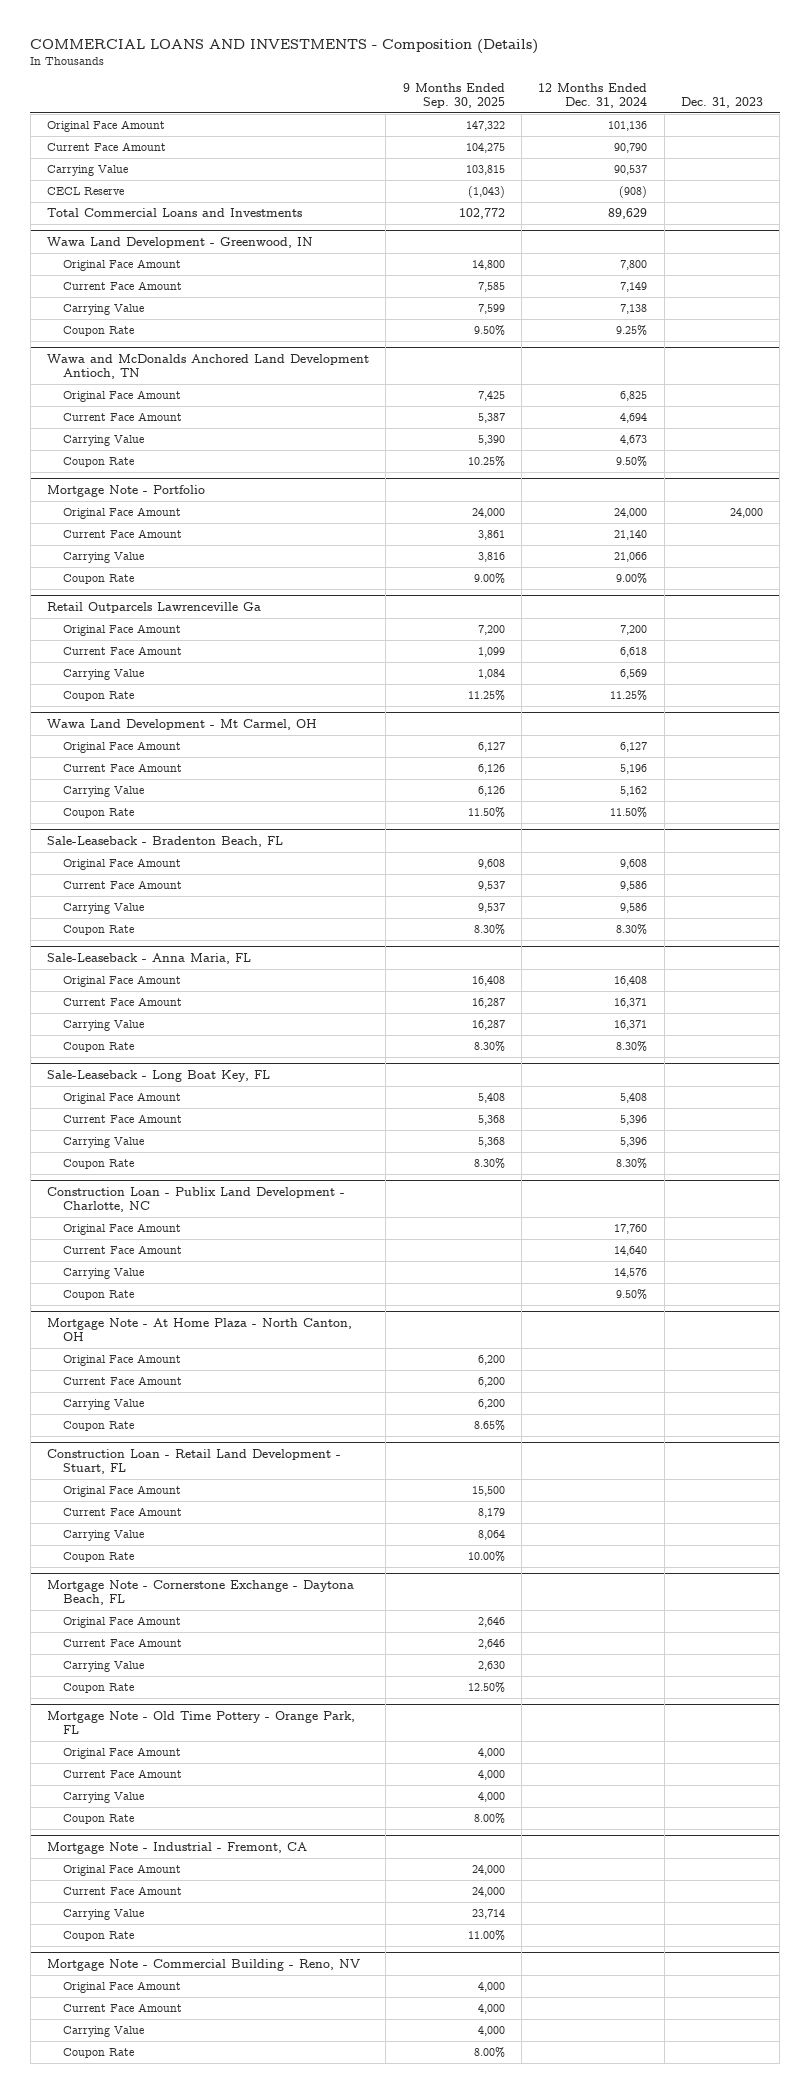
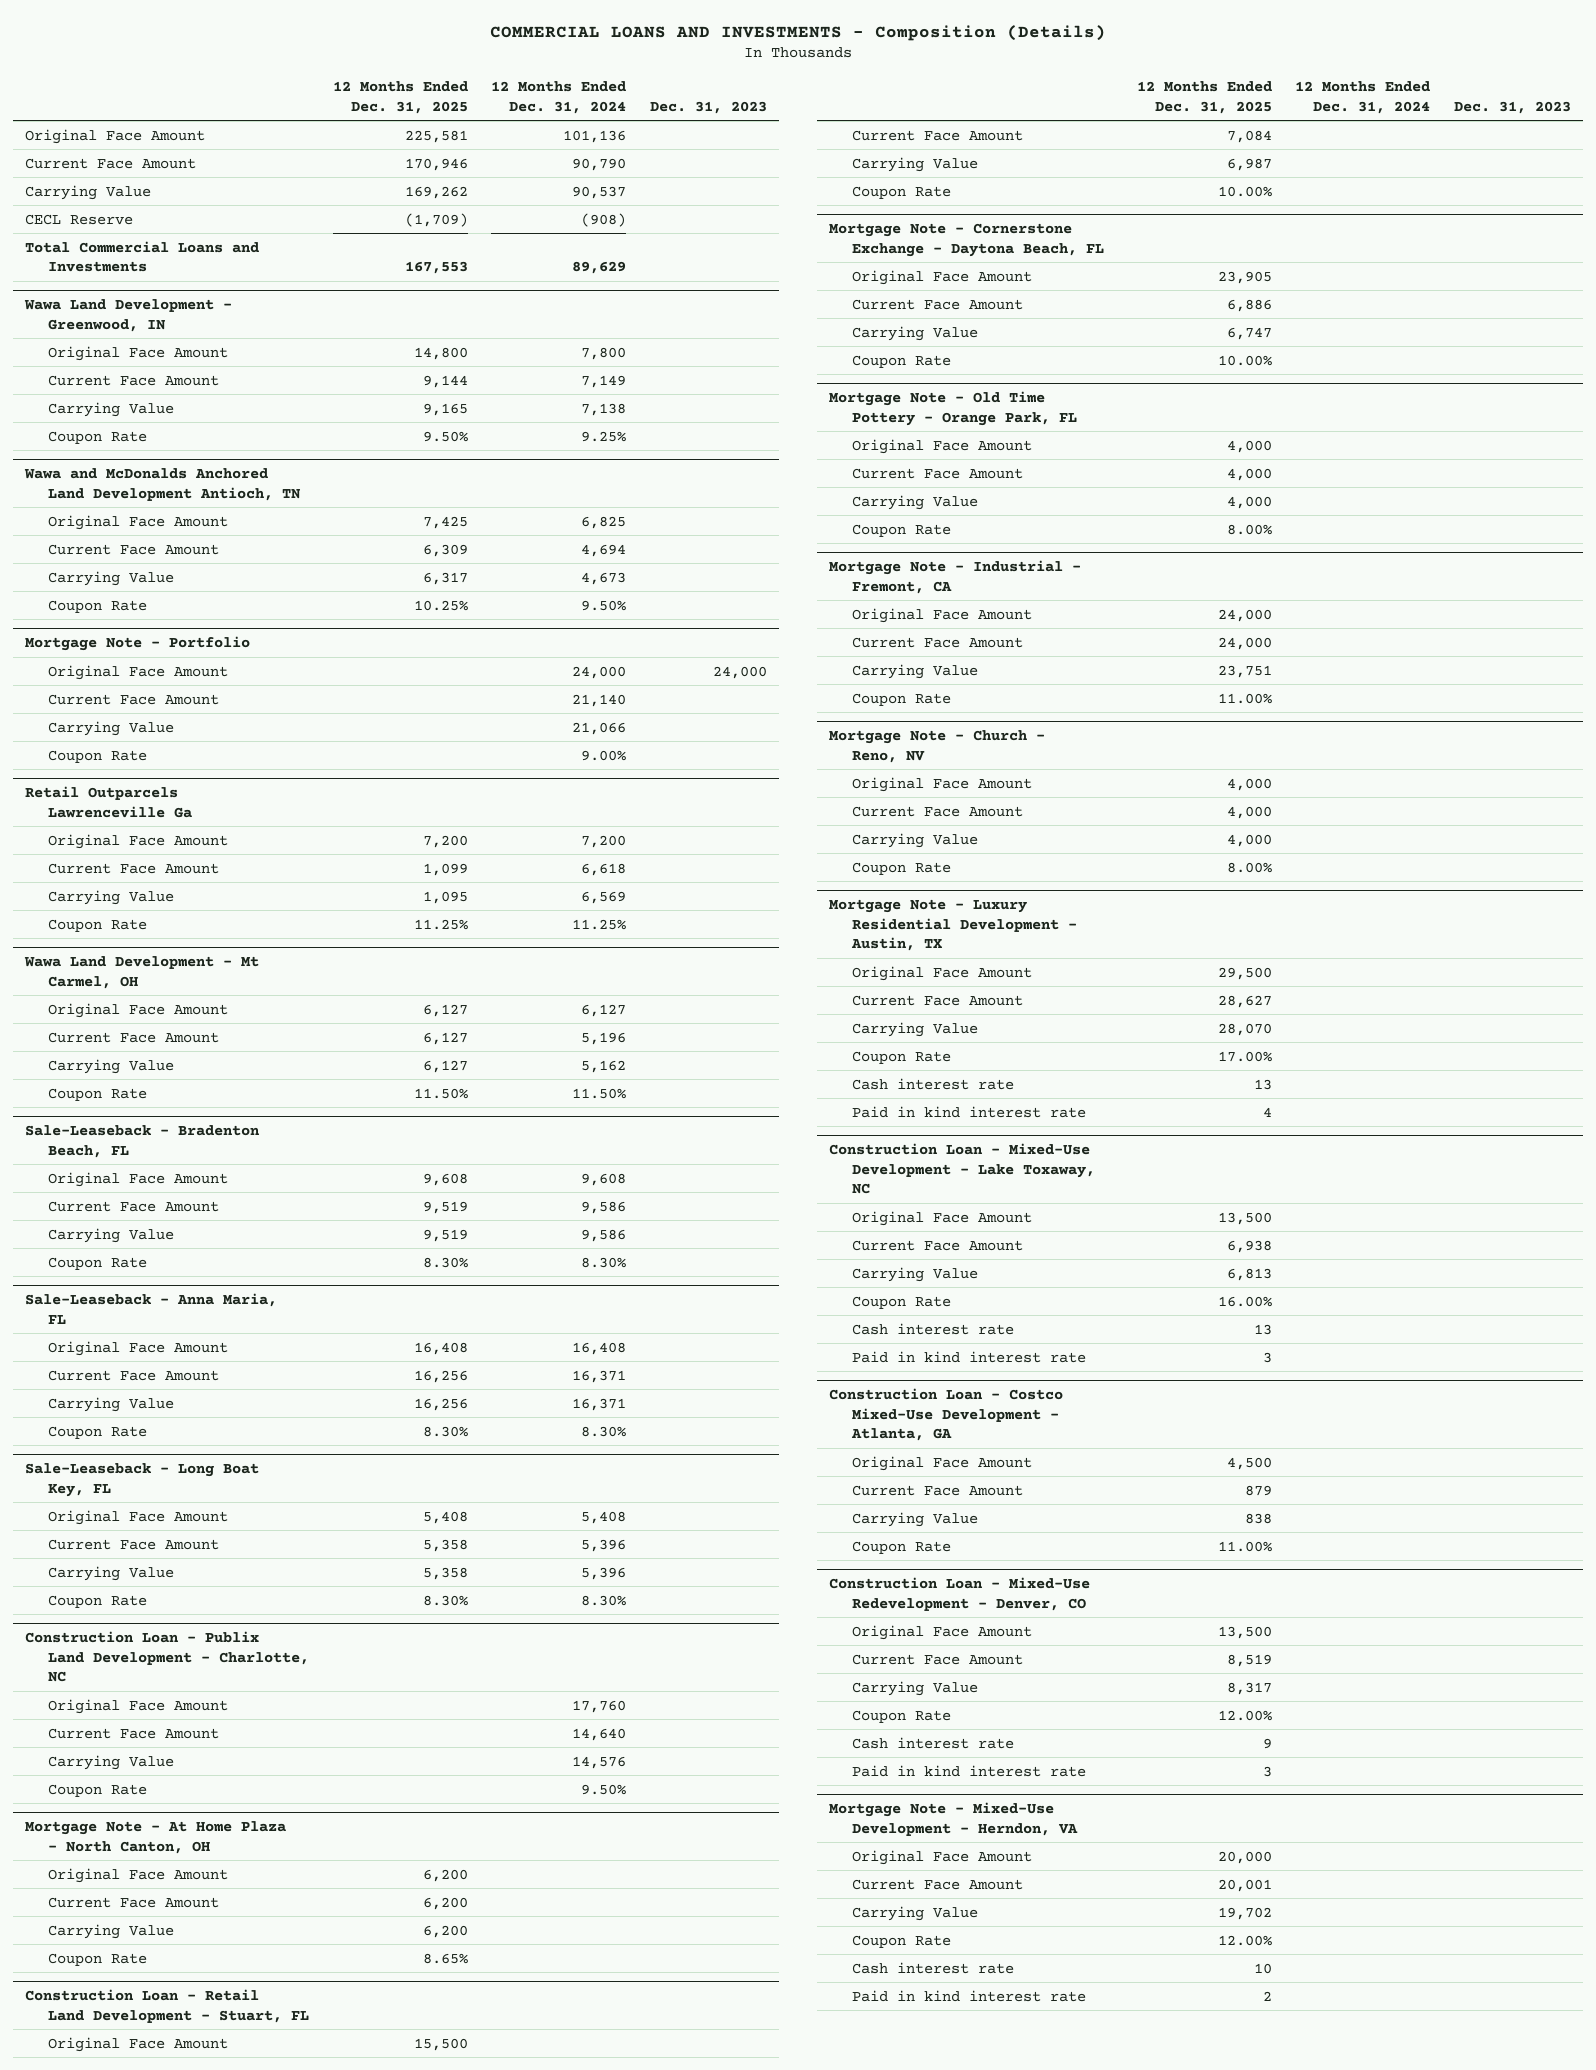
[402,82,505,108] 9 Months Ended Sep. 30, 2025 -> none
none -> [332,81,468,114] 12 Months Ended Dec. 31, 2025
[46,1959,360,1972] Mortgage Note - Commercial Building - Reno, NV -> [828,730,1045,763] Mortgage Note - Church - Reno, NV
none -> [828,899,1078,952] Mortgage Note - Luxury Residential Development - Austin, TX
none -> [852,965,1033,981] Original Face Amount
none -> [852,994,1024,1006] Current Face Amount
none -> [852,1021,979,1037] Carrying Value
none -> [852,1050,952,1064] Coupon Rate
none -> [852,1077,1015,1090] Cash interest rate
none -> [852,1105,1087,1118] Paid in kind interest rate
none -> [828,1143,1096,1195] Construction Loan - Mixed-Use Development - Lake Toxaway, NC
none -> [852,1210,1033,1226] Original Face Amount
none -> [852,1239,1024,1251] Current Face Amount
none -> [852,1266,979,1282] Carrying Value
none -> [852,1295,952,1309] Coupon Rate
none -> [852,1322,1015,1335] Cash interest rate
none -> [852,1350,1087,1363] Paid in kind interest rate
none -> [828,1388,1063,1442] Construction Loan - Costco Mixed-Use Development - Atlanta, GA
none -> [852,1455,1033,1471] Original Face Amount
none -> [852,1484,1024,1496] Current Face Amount
none -> [852,1511,979,1527] Carrying Value
none -> [852,1540,952,1554] Coupon Rate
none -> [828,1577,1090,1611] Construction Loan - Mixed-Use Redevelopment - Denver, CO
none -> [852,1624,1033,1640] Original Face Amount
none -> [852,1653,1024,1665] Current Face Amount
none -> [852,1680,979,1696] Carrying Value
none -> [852,1709,952,1723] Coupon Rate
none -> [852,1736,1015,1749] Cash interest rate
none -> [852,1764,1087,1777] Paid in kind interest rate
none -> [828,1802,1079,1836] Mortgage Note - Mixed-Use Development - Herndon, VA
none -> [852,1849,1033,1865] Original Face Amount
none -> [852,1878,1024,1890] Current Face Amount
none -> [852,1905,979,1921] Carrying Value
none -> [852,1934,952,1948] Coupon Rate
none -> [852,1961,1015,1974] Cash interest rate
none -> [852,1989,1087,2002] Paid in kind interest rate

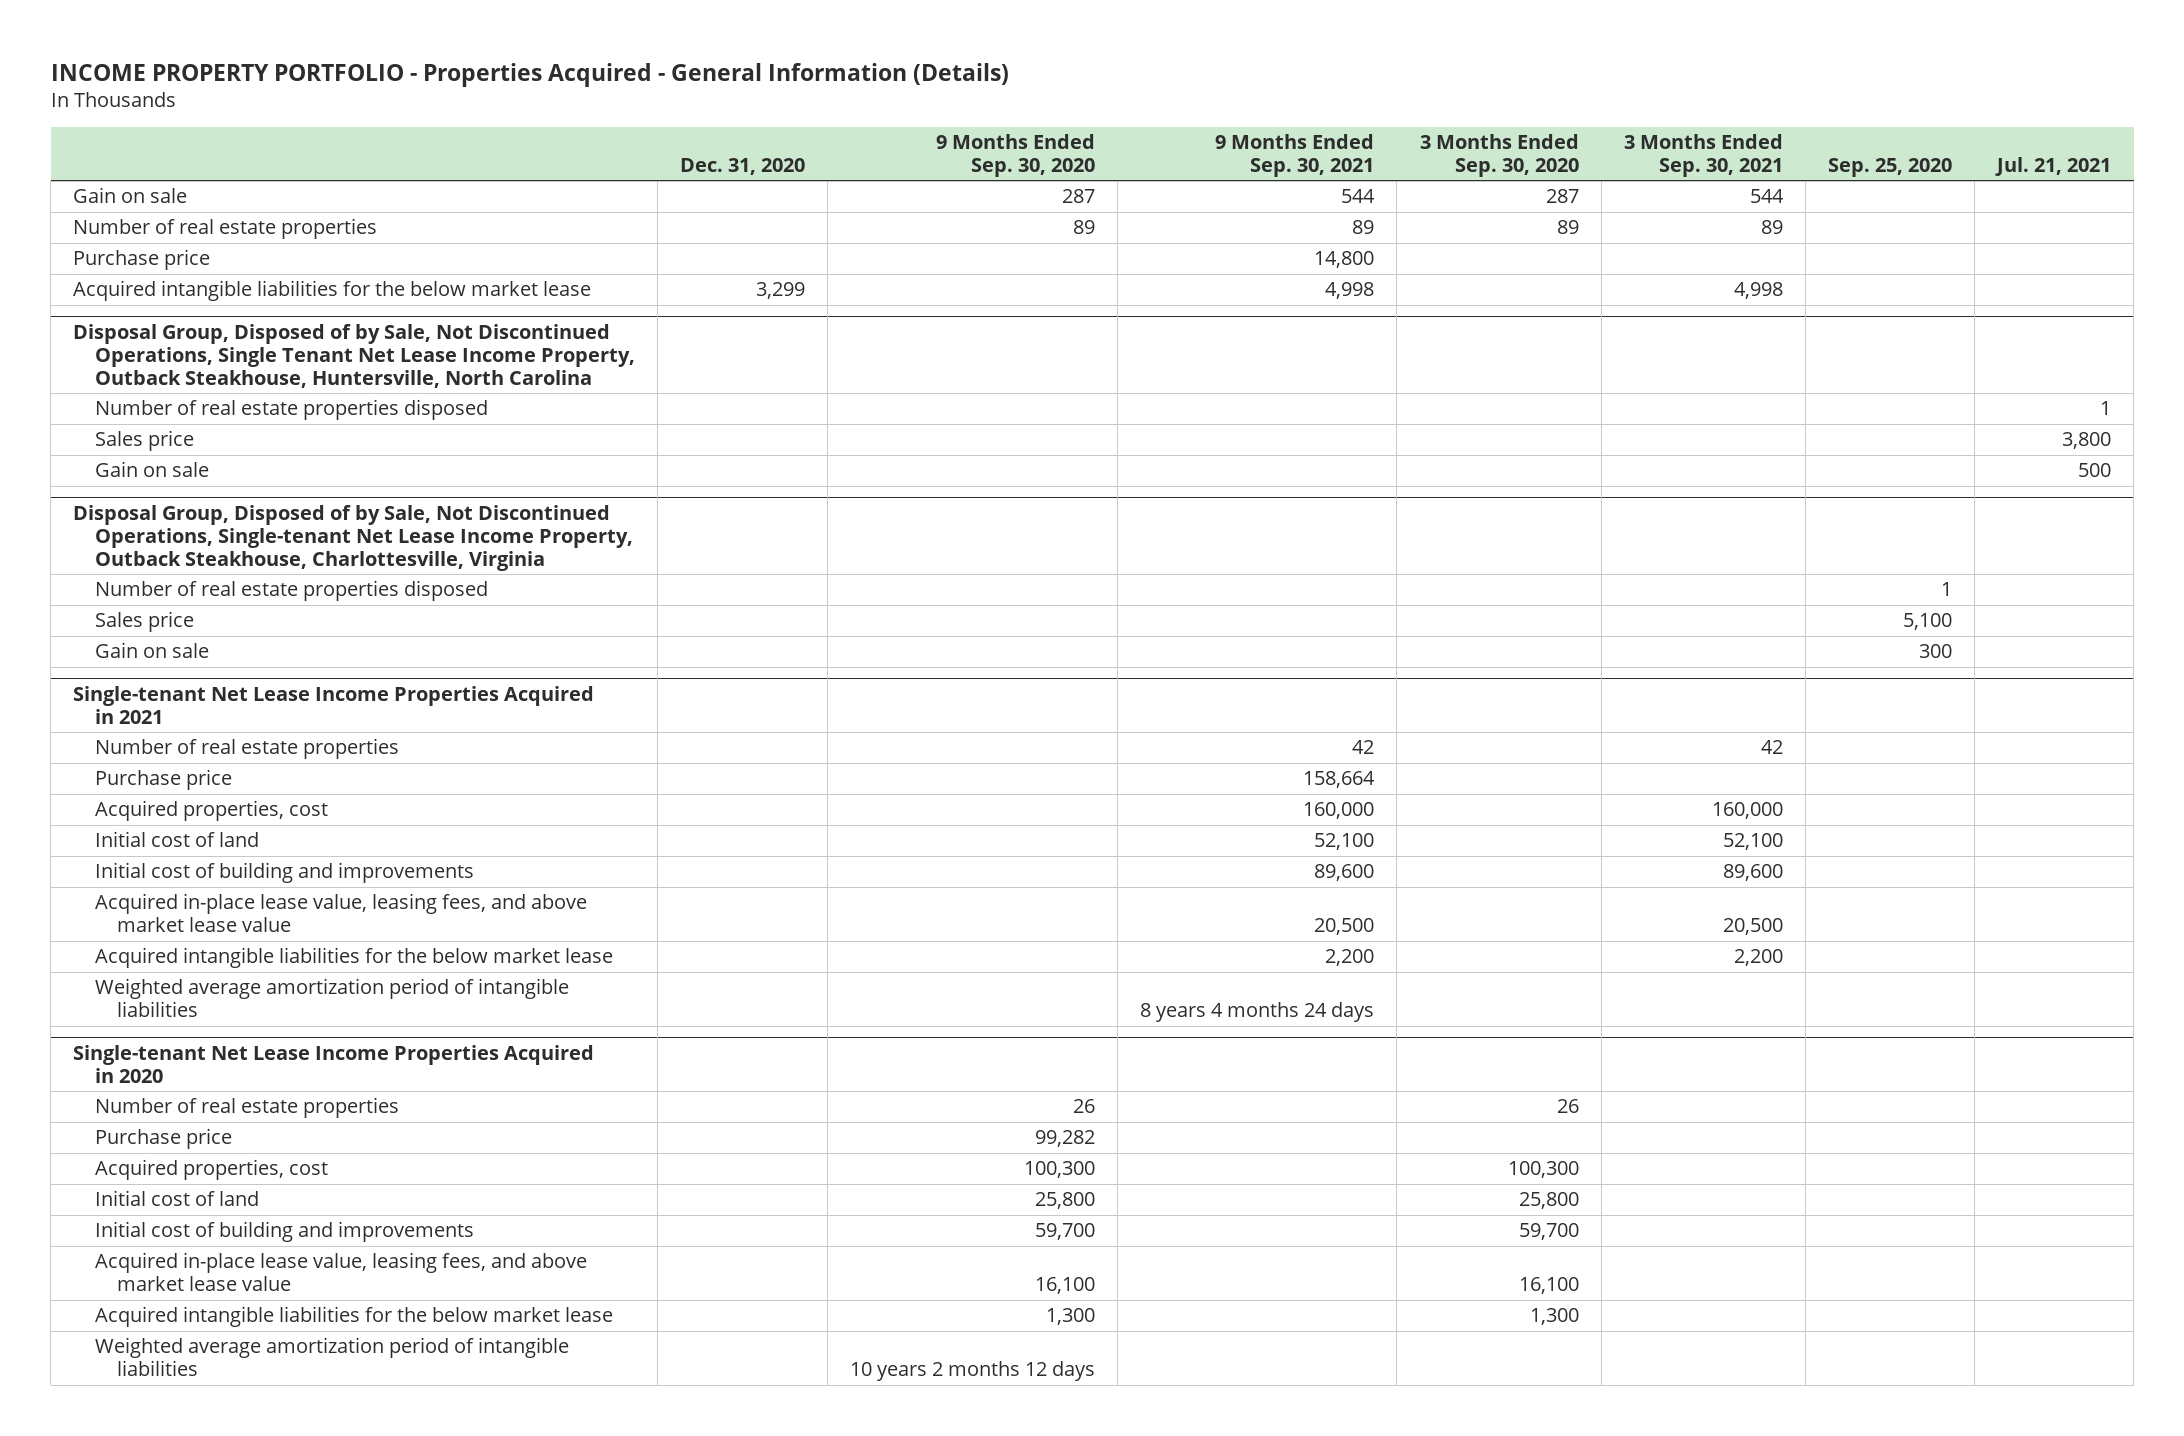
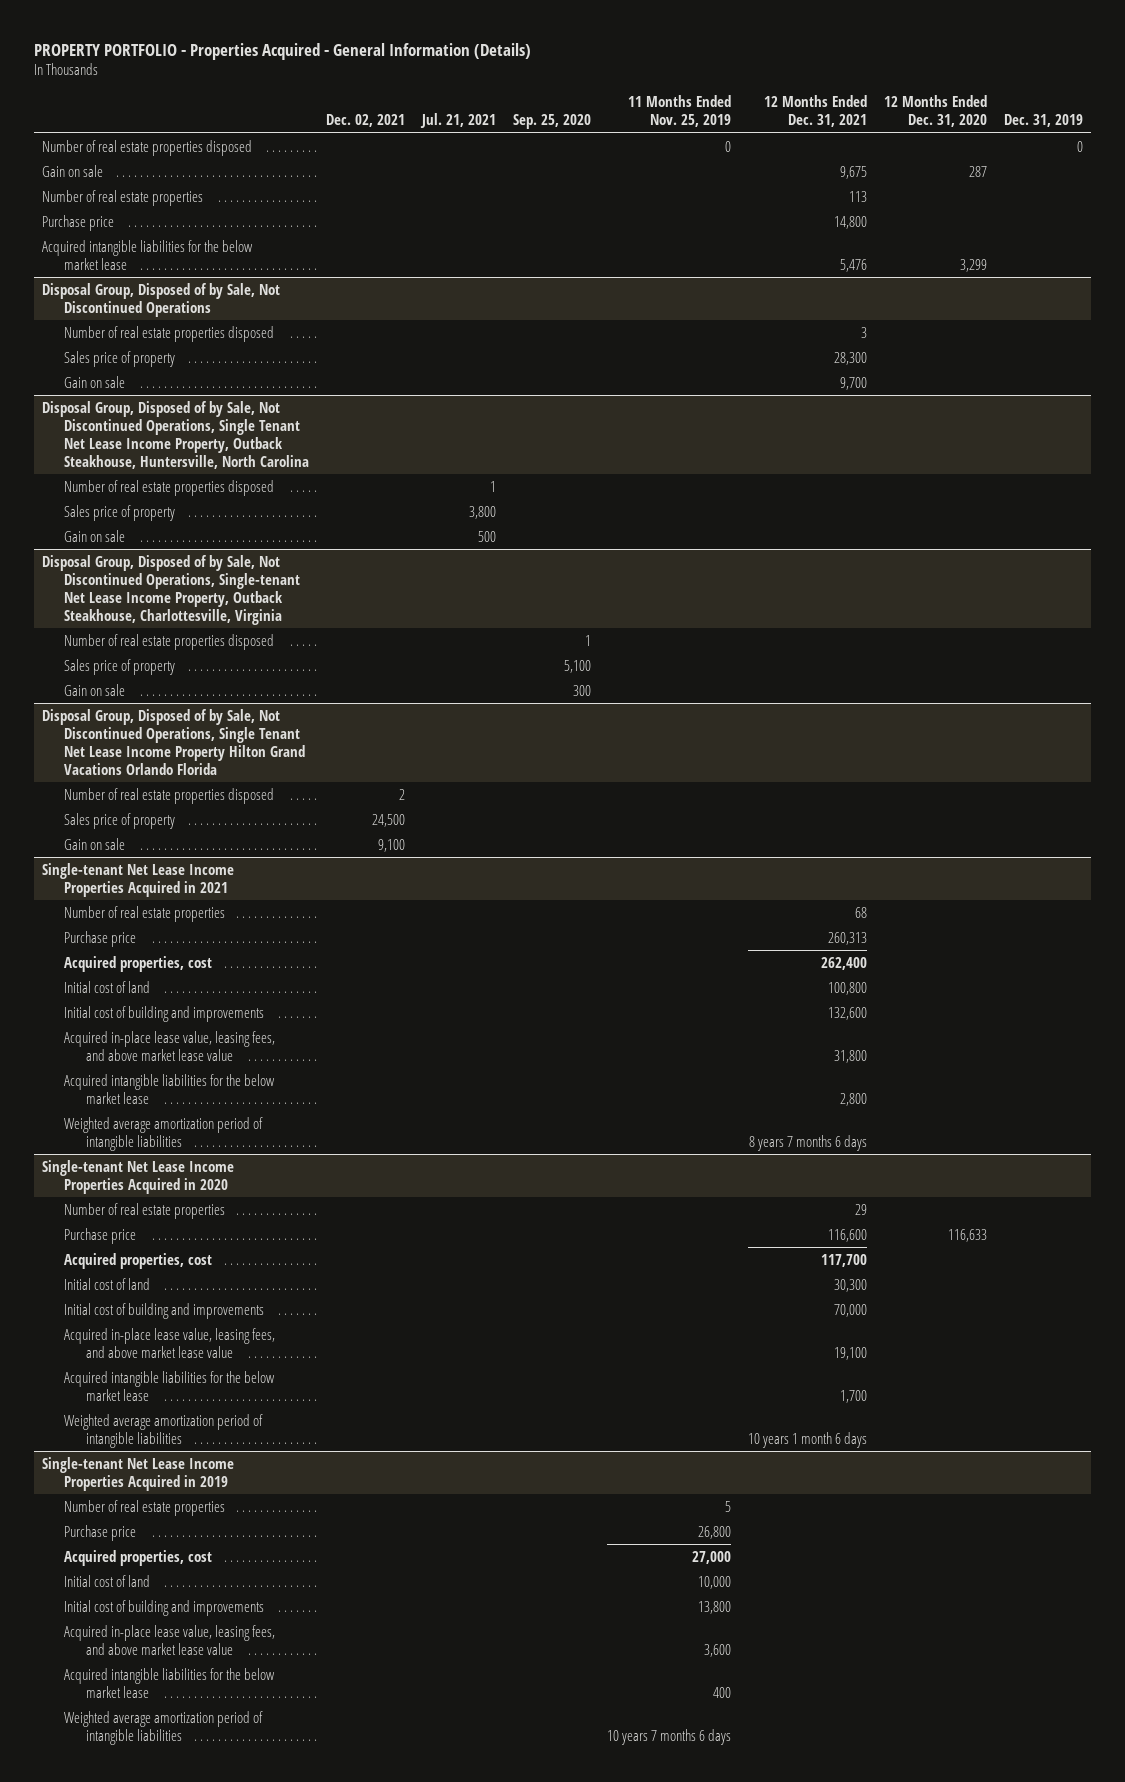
[50,62,1009,87] INCOME PROPERTY PORTFOLIO - Properties Acquired - General Information (Details) -> [33,42,531,60] PROPERTY PORTFOLIO - Properties Acquired - General Information (Details)
[680,157,806,175] Dec. 31, 2020 -> none
[936,133,1096,177] 9 Months Ended Sep. 30, 2020 -> none
[1215,133,1375,177] 9 Months Ended Sep. 30, 2021 -> none
[1419,133,1579,177] 3 Months Ended Sep. 30, 2020 -> none
[1623,133,1783,177] 3 Months Ended Sep. 30, 2021 -> none
none -> [325,114,405,128] Dec. 02, 2021
none -> [628,95,732,128] 11 Months Ended Nov. 25, 2019
none -> [764,95,868,128] 12 Months Ended Dec. 31, 2021
none -> [884,95,988,128] 12 Months Ended Dec. 31, 2020
none -> [1003,114,1083,128] Dec. 31, 2019
none -> [41,139,252,156] Number of real estate properties disposed
none -> [41,282,280,317] Disposal Group, Disposed of by Sale, Not Discontinued Operations
none -> [64,325,275,342] Number of real estate properties disposed
none -> [64,350,176,367] Sales price of property
none -> [64,375,126,388] Gain on sale
[94,430,194,452] Sales price -> [64,504,176,521] Sales price of property
[94,611,194,633] Sales price -> [64,658,176,675] Sales price of property
none -> [41,708,306,775] Disposal Group, Disposed of by Sale, Not Discontinued Operations, Single Tenant Net Lease Income Property Hilton Grand Vacations Orlando Florida
none -> [64,787,275,804] Number of real estate properties disposed
none -> [64,812,176,829] Sales price of property
none -> [64,837,126,850] Gain on sale
none -> [41,1456,234,1491] Single-tenant Net Lease Income Properties Acquired in 2019
none -> [64,1499,226,1516] Number of real estate properties
none -> [64,1524,137,1541] Purchase price
none -> [64,1549,213,1566] Acquired properties, cost
none -> [64,1574,151,1587] Initial cost of land
none -> [64,1599,265,1616] Initial cost of building and improvements
none -> [64,1624,276,1655] Acquired in-place lease value, leasing fees, and above market lease value
none -> [64,1667,276,1698] Acquired intangible liabilities for the below market lease
none -> [64,1710,264,1745] Weighted average amortization period of intangible liabilities

